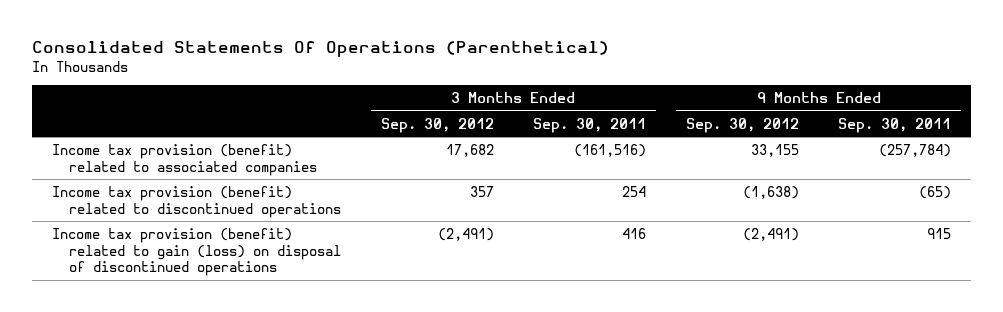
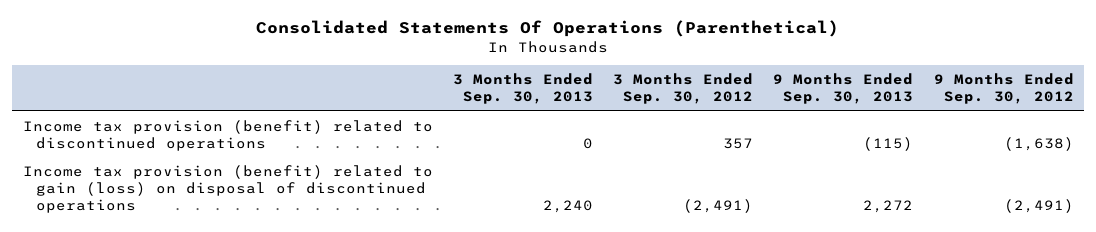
[533,117,647,133] Sep. 30, 2011 -> none
[838,117,952,133] Sep. 30, 2011 -> none
none -> [452,72,593,105] 3 Months Ended Sep. 30, 2013
none -> [773,72,914,105] 9 Months Ended Sep. 30, 2013
[52,143,317,176] Income tax provision (benefit) related to associated companies -> none

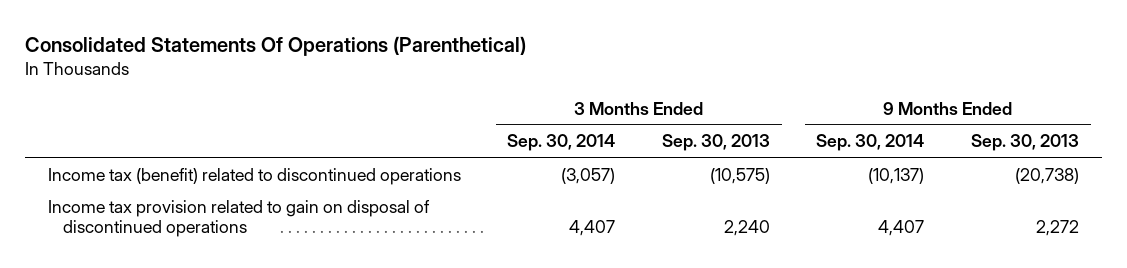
[613,72,754,105] 3 Months Ended Sep. 30, 2012 -> none
[933,72,1074,105] 9 Months Ended Sep. 30, 2012 -> none
none -> [507,134,616,152] Sep. 30, 2014
none -> [816,134,925,152] Sep. 30, 2014
[22,119,433,152] Income tax provision (benefit) related to discontinued operations -> [47,167,461,185] Income tax (benefit) related to discontinued operations
[582,138,593,150] 0 -> [709,167,770,184] (10,575)
[863,137,914,152] (115) -> [1014,167,1079,184] (20,738)
[22,164,433,214] Income tax provision (benefit) related to gain (loss) on disposal of discontinued operations -> [47,199,430,237] Income tax provision related to gain on disposal of discontinued operations

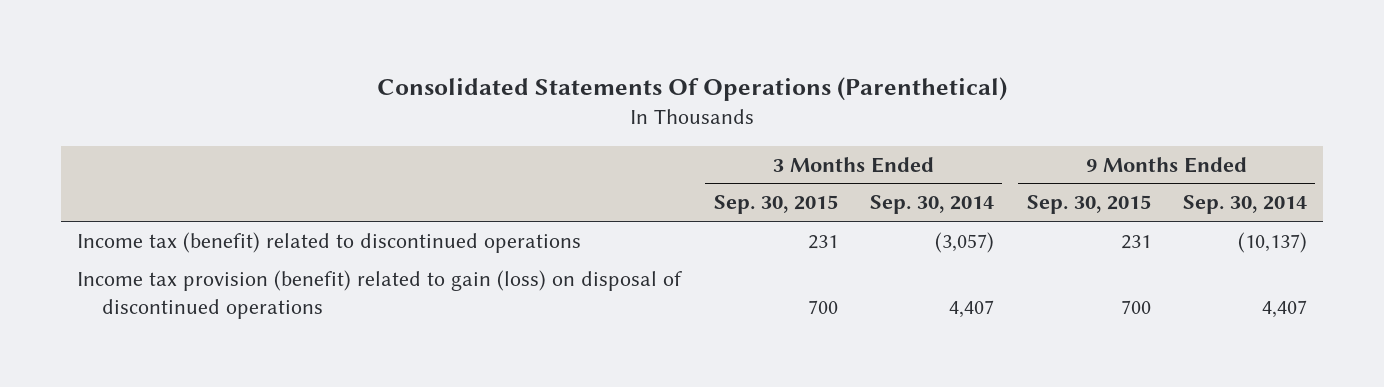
[661,134,770,152] Sep. 30, 2013 -> none
[970,134,1079,152] Sep. 30, 2013 -> none
none -> [713,195,838,215] Sep. 30, 2015
none -> [1026,195,1151,215] Sep. 30, 2015
[47,199,430,237] Income tax provision related to gain on disposal of discontinued operations -> [76,269,682,320] Income tax provision (benefit) related to gain (loss) on disposal of discontinued operations

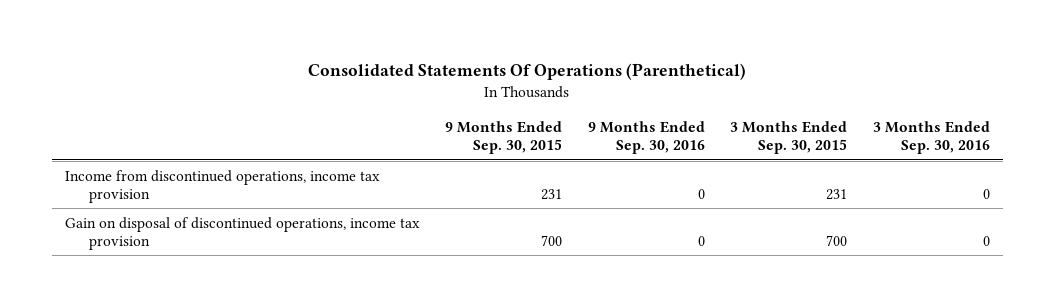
[870,195,995,215] Sep. 30, 2014 -> none
[1183,195,1308,215] Sep. 30, 2014 -> none
none -> [587,121,705,155] 9 Months Ended Sep. 30, 2016
none -> [872,121,990,155] 3 Months Ended Sep. 30, 2016
[76,231,581,253] Income tax (benefit) related to discontinued operations -> [64,169,380,203] Income from discontinued operations, income tax provision
[76,269,682,320] Income tax provision (benefit) related to gain (loss) on disposal of discontinued operations -> [64,216,420,250] Gain on disposal of discontinued operations, income tax provision

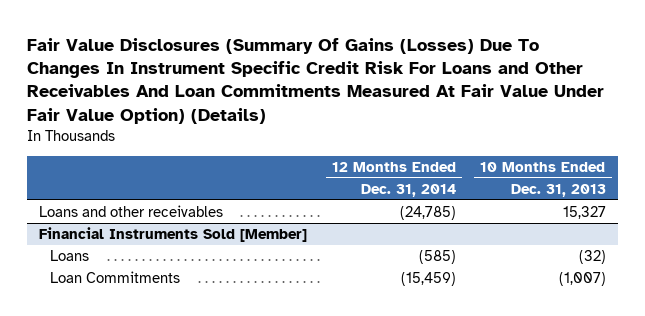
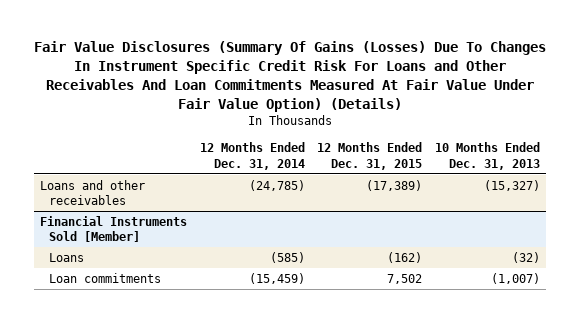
none -> [317,142,423,170] 12 Months Ended Dec. 31, 2015
[562,205,606,219] 15,327 -> [483,179,540,191] (15,327)
[50,270,181,283] Loan Commitments -> [48,272,161,283] Loan commitments

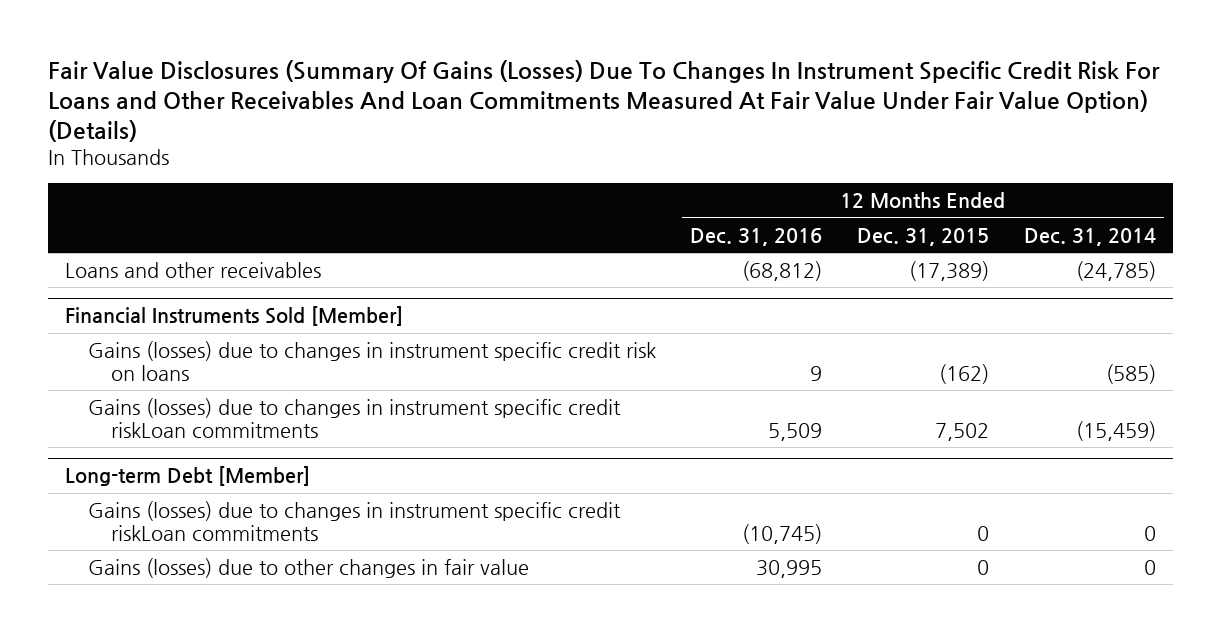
[434,142,540,170] 10 Months Ended Dec. 31, 2013 -> none
none -> [690,227,823,246] Dec. 31, 2016
[48,252,84,262] Loans -> [87,340,656,382] Gains (losses) due to changes in instrument specific credit risk on loans
[48,272,161,283] Loan commitments -> [87,397,621,439] Gains (losses) due to changes in instrument specific credit riskLoan commitments
none -> [65,466,311,487] Long-term Debt [Member]
none -> [87,500,621,542] Gains (losses) due to changes in instrument specific credit riskLoan commitments
none -> [87,557,529,578] Gains (losses) due to other changes in fair value

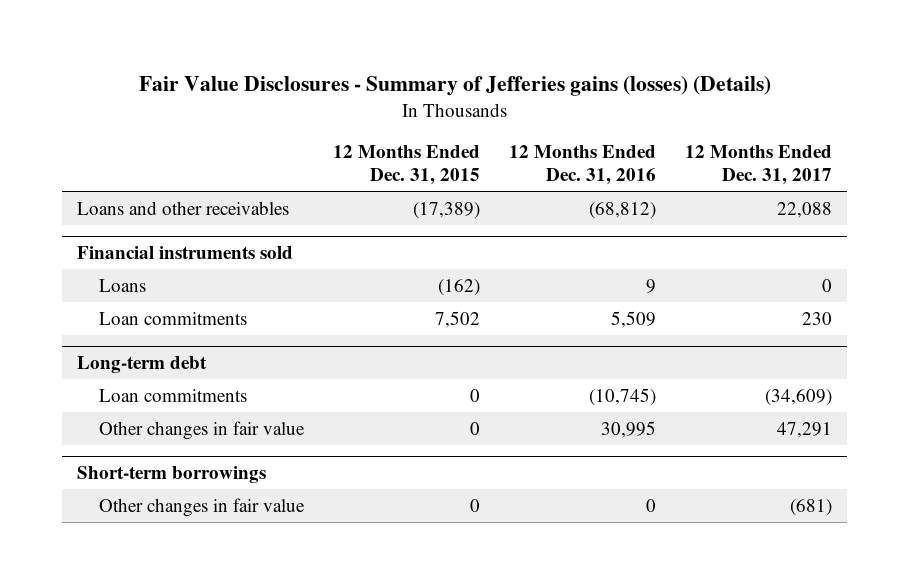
[47,59,1160,142] Fair Value Disclosures (Summary Of Gains (Losses) Due To Changes In Instrument Specific Credit Risk For Loans and Other Receivables And Loan Commitments Measured At Fair Value Under Fair Value Option) (Details) -> [138,76,771,97] Fair Value Disclosures - Summary of Jefferies gains (losses) (Details)
[1023,227,1156,246] Dec. 31, 2014 -> none
none -> [685,145,833,185] 12 Months Ended Dec. 31, 2017
[65,306,404,327] Financial Instruments Sold [Member] -> [76,246,293,260] Financial instruments sold
[87,340,656,382] Gains (losses) due to changes in instrument specific credit risk on loans -> [98,278,146,292] Loans
[87,397,621,439] Gains (losses) due to changes in instrument specific credit riskLoan commitments -> [98,311,247,325] Loan commitments
[65,466,311,487] Long-term Debt [Member] -> [76,356,207,374] Long-term debt
[87,500,621,542] Gains (losses) due to changes in instrument specific credit riskLoan commitments -> [98,388,247,402] Loan commitments
[87,557,529,578] Gains (losses) due to other changes in fair value -> [98,420,305,440] Other changes in fair value
none -> [76,466,266,484] Short-term borrowings
none -> [98,497,305,517] Other changes in fair value

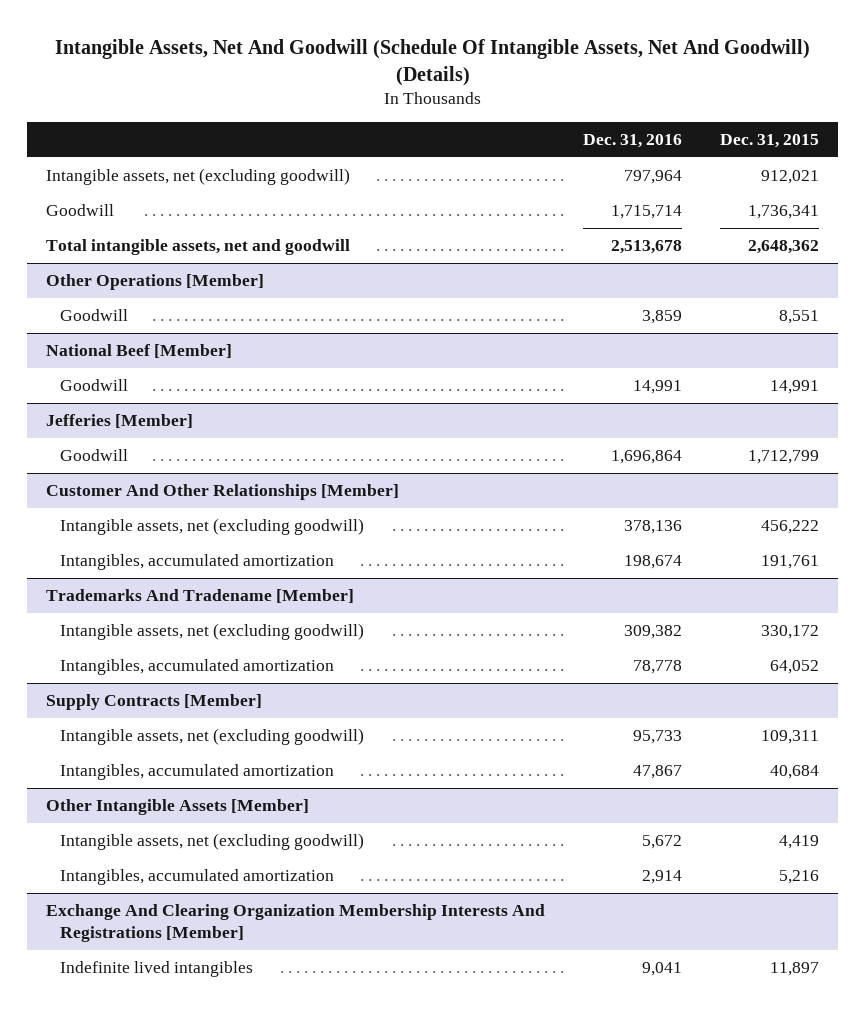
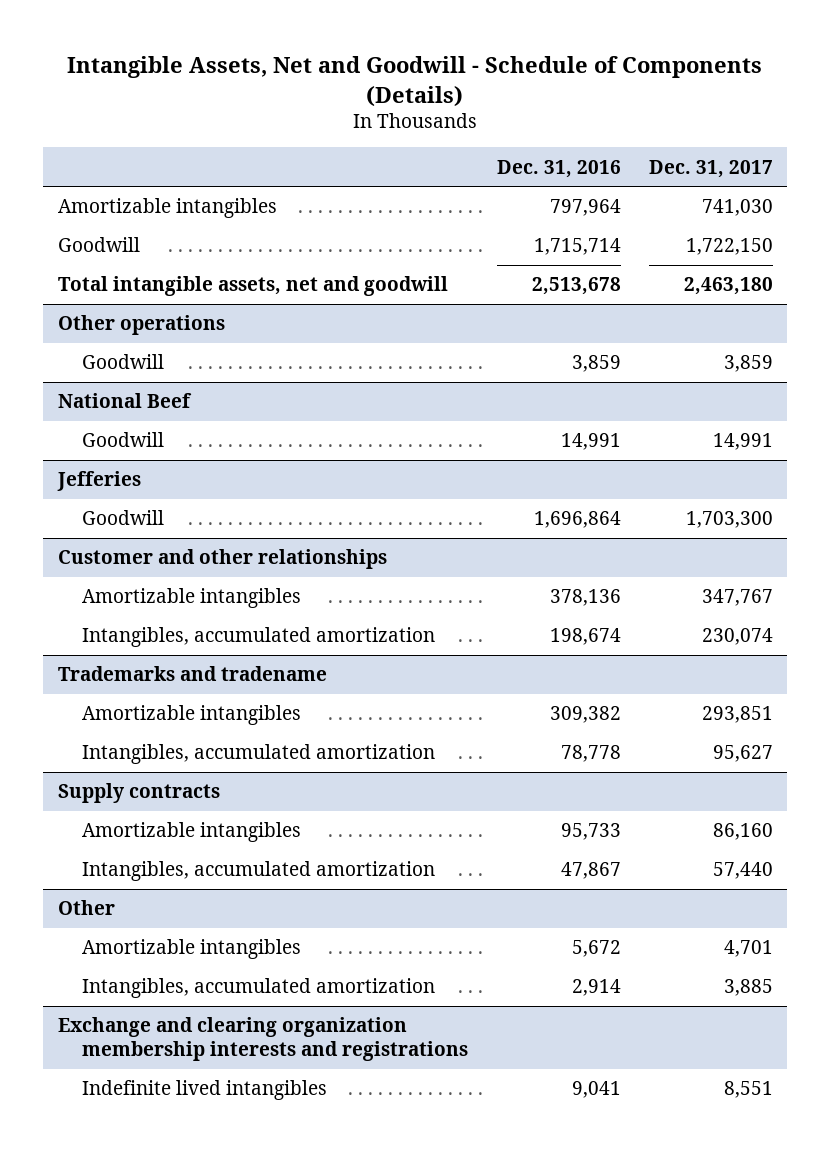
[54,39,810,86] Intangible Assets, Net And Goodwill (Schedule Of Intangible Assets, Net And Goodwill) (Details) -> [67,56,763,107] Intangible Assets, Net and Goodwill - Schedule of Components (Details)
[720,133,820,148] Dec. 31, 2015 -> none
none -> [649,159,774,178] Dec. 31, 2017
[46,168,351,186] Intangible assets, net (excluding goodwill) -> [57,198,277,219] Amortizable intangibles
[46,274,265,291] Other Operations [Member] -> [57,315,225,336] Other operations
[46,344,233,359] National Beef [Member] -> [57,393,192,409] National Beef
[46,414,194,429] Jefferies [Member] -> [56,471,141,492] Jefferies
[46,484,400,501] Customer And Other Relationships [Member] -> [57,549,387,570] Customer and other relationships
[59,518,364,536] Intangible assets, net (excluding goodwill) -> [82,588,302,609] Amortizable intangibles
[46,589,355,604] Trademarks And Tradename [Member] -> [57,666,327,682] Trademarks and tradename
[59,623,364,641] Intangible assets, net (excluding goodwill) -> [82,705,302,726] Amortizable intangibles
[46,694,263,711] Supply Contracts [Member] -> [57,783,220,804] Supply contracts
[59,728,364,746] Intangible assets, net (excluding goodwill) -> [82,822,302,843] Amortizable intangibles
[46,799,310,816] Other Intangible Assets [Member] -> [57,900,115,916] Other
[59,833,364,851] Intangible assets, net (excluding goodwill) -> [82,939,302,960] Amortizable intangibles
[46,904,546,943] Exchange And Clearing Organization Membership Interests And Registrations [Member] -> [57,1017,469,1062] Exchange and clearing organization membership interests and registrations

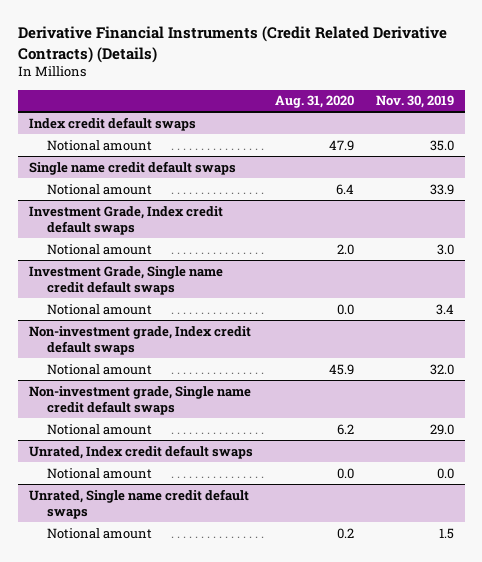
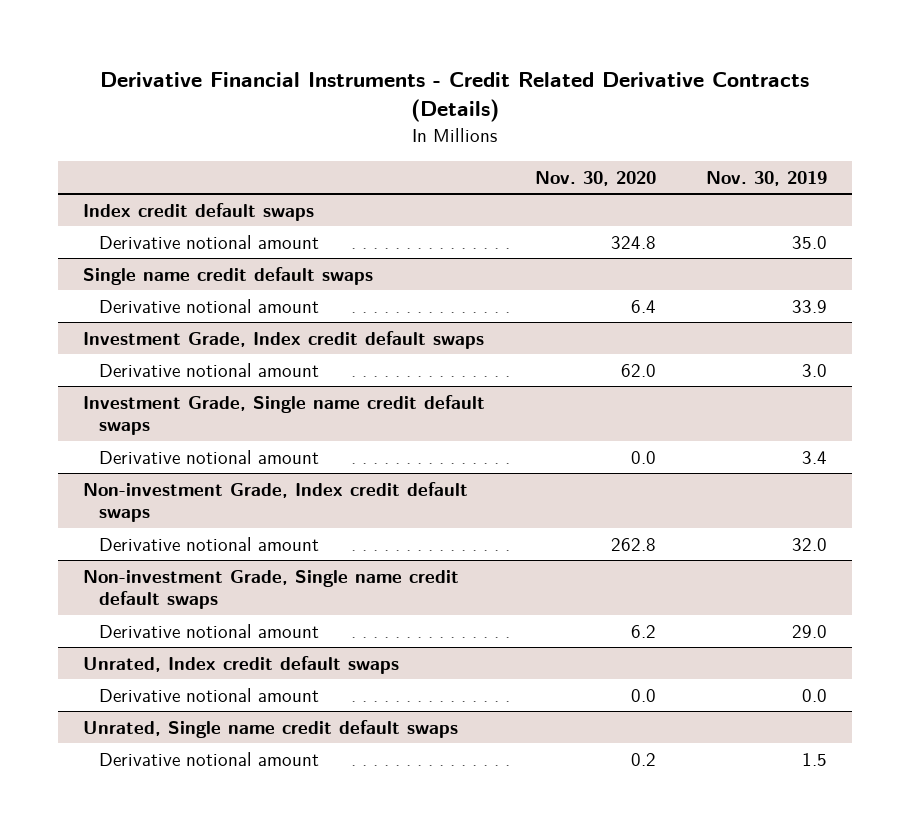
[17,26,447,63] Derivative Financial Instruments (Credit Related Derivative Contracts) (Details) -> [99,71,809,123] Derivative Financial Instruments - Credit Related Derivative Contracts (Details)
[274,95,354,109] Aug. 31, 2020 -> none
none -> [534,170,656,186] Nov. 30, 2020
[47,139,153,151] Notional amount -> [98,234,319,249] Derivative notional amount
[47,183,153,195] Notional amount -> [98,298,319,313] Derivative notional amount
[47,243,153,255] Notional amount -> [98,362,319,377] Derivative notional amount
[47,303,153,315] Notional amount -> [98,449,319,464] Derivative notional amount
[28,325,251,355] Non-investment grade, Index credit default swaps -> [82,481,468,523] Non-investment Grade, Index credit default swaps
[47,363,153,375] Notional amount -> [98,536,319,551] Derivative notional amount
[28,385,251,415] Non-investment grade, Single name credit default swaps -> [82,569,459,610] Non-investment Grade, Single name credit default swaps
[47,423,153,435] Notional amount -> [98,623,319,638] Derivative notional amount
[47,467,153,479] Notional amount -> [98,687,319,702] Derivative notional amount
[47,527,153,539] Notional amount -> [98,751,319,766] Derivative notional amount

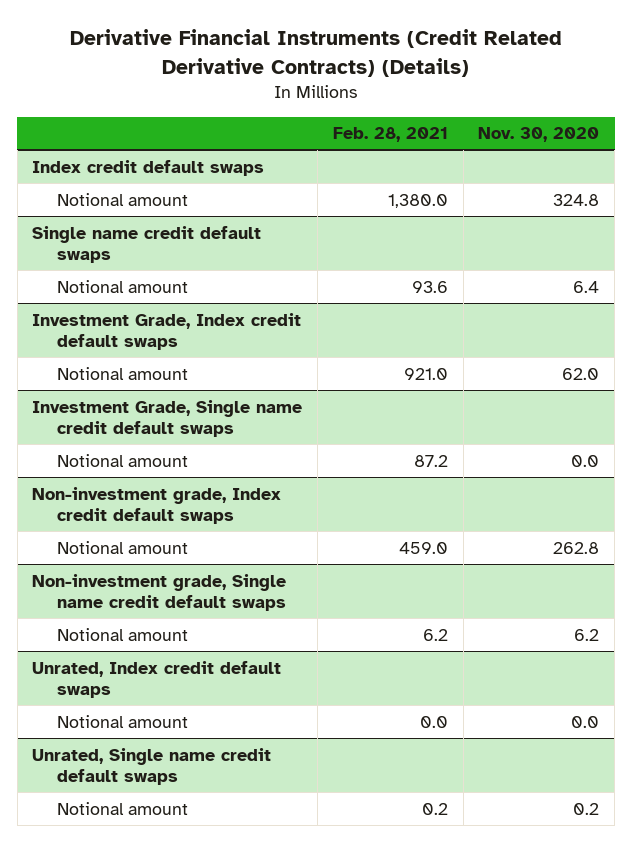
[99,71,809,123] Derivative Financial Instruments - Credit Related Derivative Contracts (Details) -> [69,29,562,77] Derivative Financial Instruments (Credit Related Derivative Contracts) (Details)
[705,170,827,186] Nov. 30, 2019 -> none
none -> [332,127,448,143] Feb. 28, 2021
[98,234,319,249] Derivative notional amount -> [56,192,188,206] Notional amount
[98,298,319,313] Derivative notional amount -> [56,279,188,293] Notional amount
[98,362,319,377] Derivative notional amount -> [56,366,188,380] Notional amount
[98,449,319,464] Derivative notional amount -> [56,453,188,467] Notional amount
[82,481,468,523] Non-investment Grade, Index credit default swaps -> [32,486,282,524] Non-investment grade, Index credit default swaps
[98,536,319,551] Derivative notional amount -> [56,540,188,554] Notional amount
[82,569,459,610] Non-investment Grade, Single name credit default swaps -> [32,573,287,611] Non-investment grade, Single name credit default swaps
[98,623,319,638] Derivative notional amount -> [56,627,188,641] Notional amount
[98,687,319,702] Derivative notional amount -> [56,714,188,728] Notional amount
[98,751,319,766] Derivative notional amount -> [56,801,188,815] Notional amount

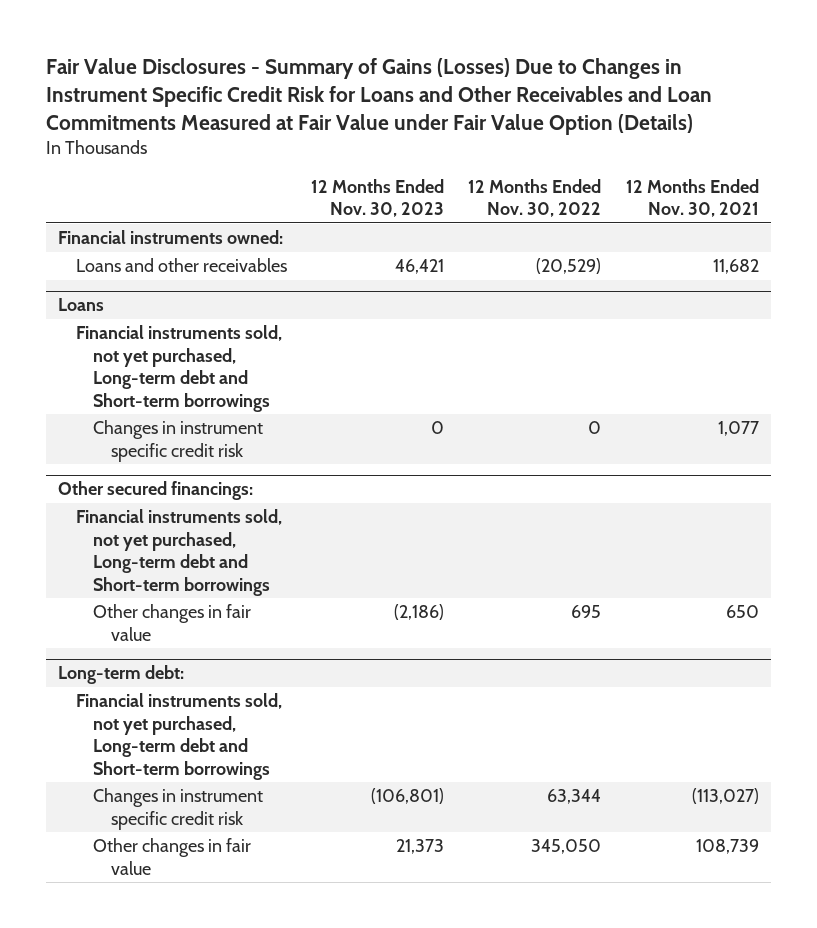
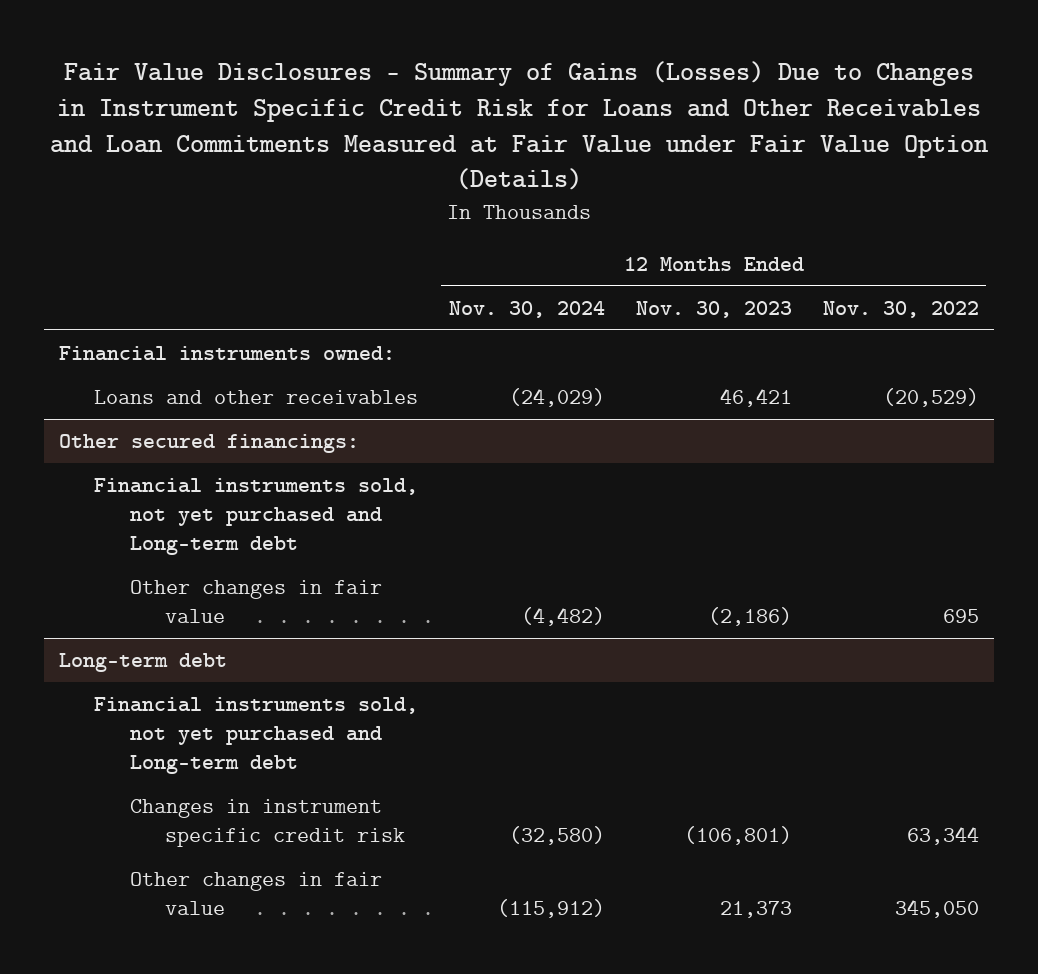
[625,178,759,218] 12 Months Ended Nov. 30, 2021 -> none
none -> [449,300,606,318] Nov. 30, 2024
[57,298,104,312] Loans -> none
[75,325,282,412] Financial instruments sold, not yet purchased, Long-term debt and Short-term borrowings -> none
[93,420,264,462] Changes in instrument specific credit risk -> none
[75,509,282,596] Financial instruments sold, not yet purchased, Long-term debt and Short-term borrowings -> [94,477,419,556] Financial instruments sold, not yet purchased and Long-term debt
[57,665,184,685] Long-term debt: -> [58,652,227,672] Long-term debt
[75,693,282,780] Financial instruments sold, not yet purchased, Long-term debt and Short-term borrowings -> [94,696,419,775] Financial instruments sold, not yet purchased and Long-term debt

